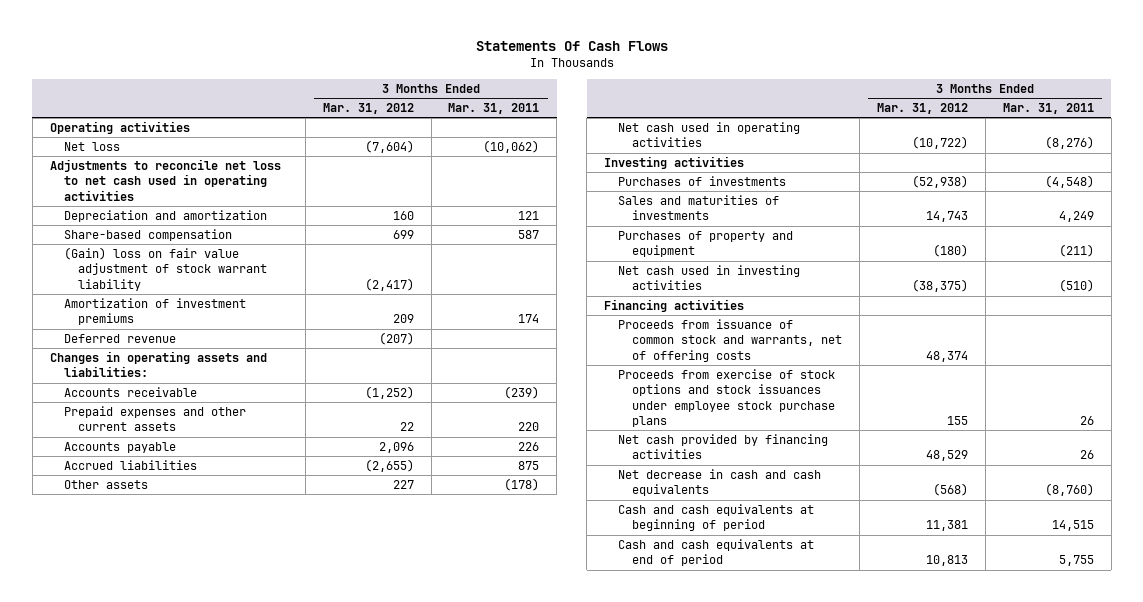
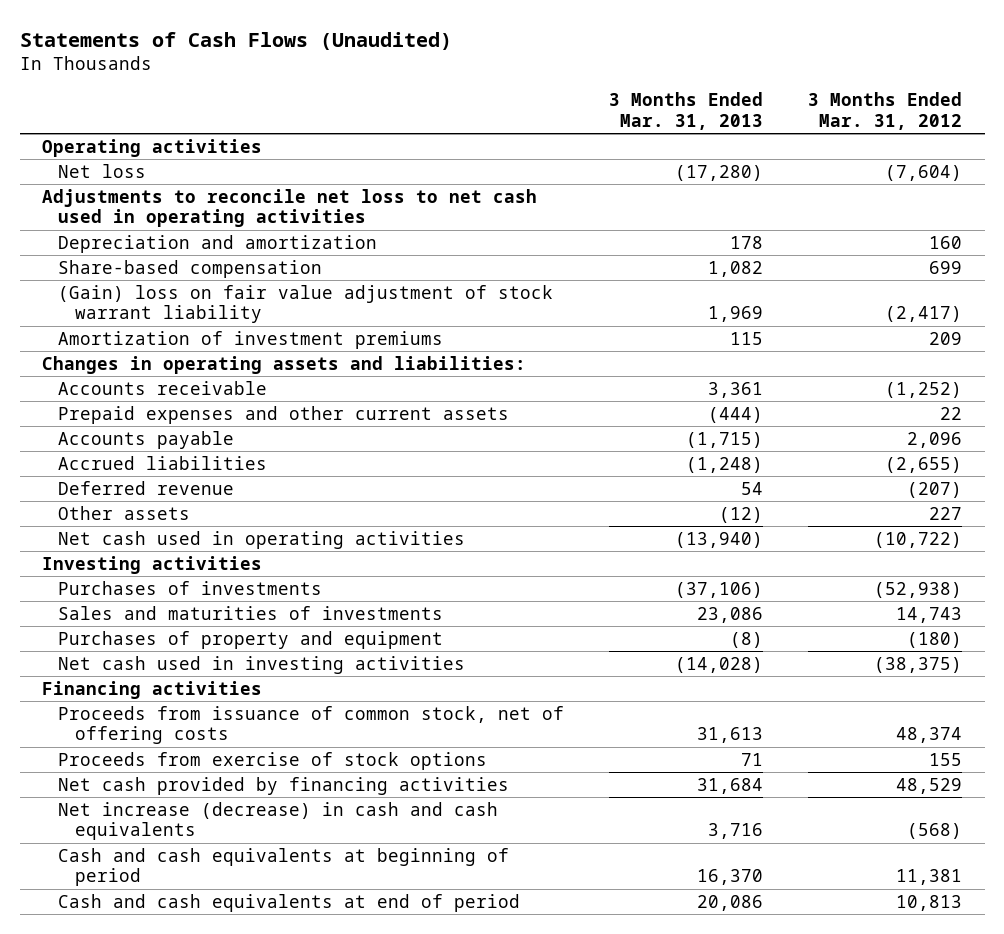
[475,40,668,51] Statements Of Cash Flows -> [19,31,452,50] Statements of Cash Flows (Unaudited)
[448,102,540,114] Mar. 31, 2011 -> none
none -> [609,92,764,130] 3 Months Ended Mar. 31, 2013
[63,333,176,343] Deferred revenue -> [58,481,235,496] Deferred revenue
[618,318,843,362] Proceeds from issuance of common stock and warrants, net of offering costs -> [58,706,565,745] Proceeds from issuance of common stock, net of offering costs
[618,368,836,428] Proceeds from exercise of stock options and stock issuances under employee stock purchase plans -> [58,752,488,771] Proceeds from exercise of stock options
[618,468,822,497] Net decrease in cash and cash equivalents -> [58,802,499,841] Net increase (decrease) in cash and cash equivalents

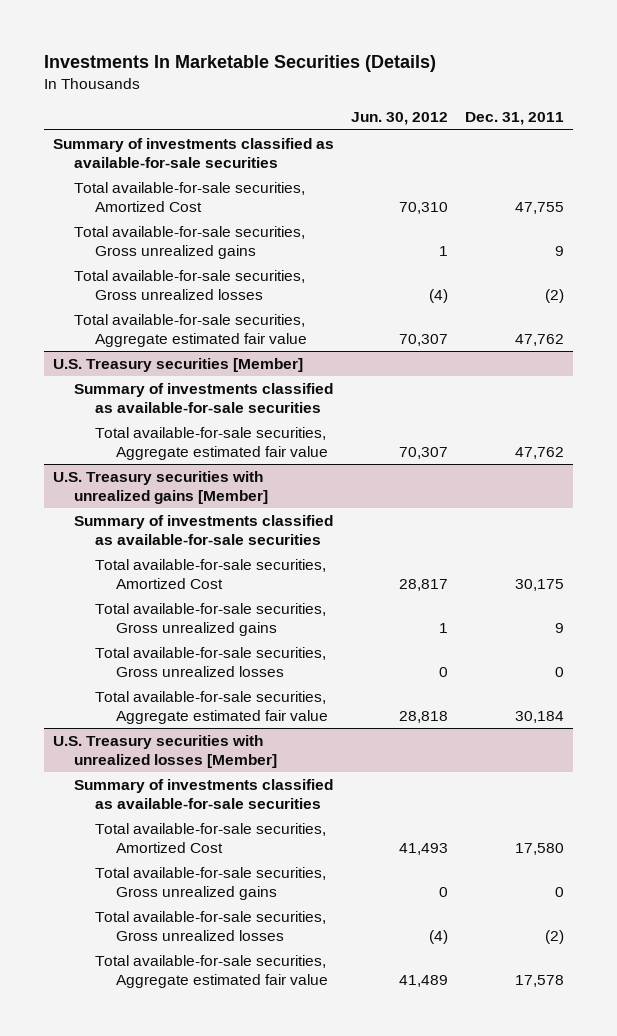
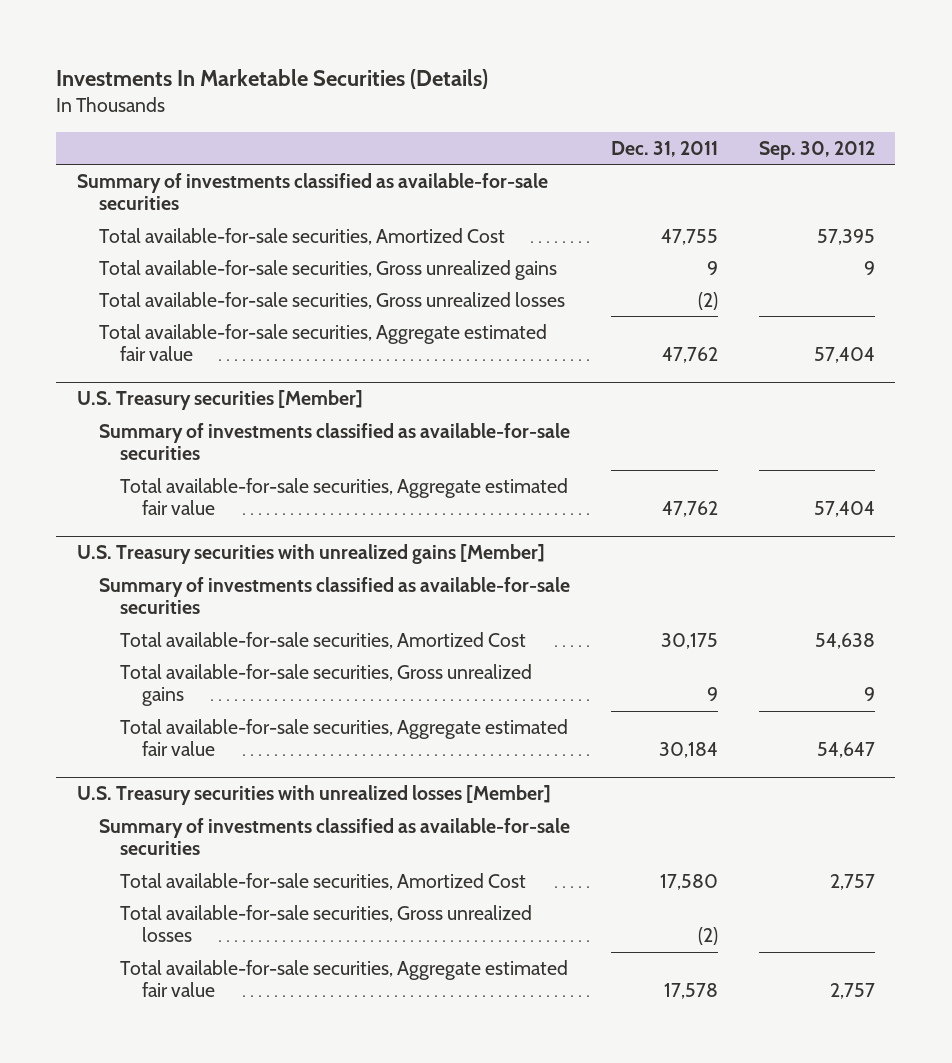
[351,112,449,126] Jun. 30, 2012 -> none
none -> [758,140,875,160] Sep. 30, 2012
[94,646,326,678] Total available-for-sale securities, Gross unrealized losses -> none
[94,866,326,901] Total available-for-sale securities, Gross unrealized gains -> none

